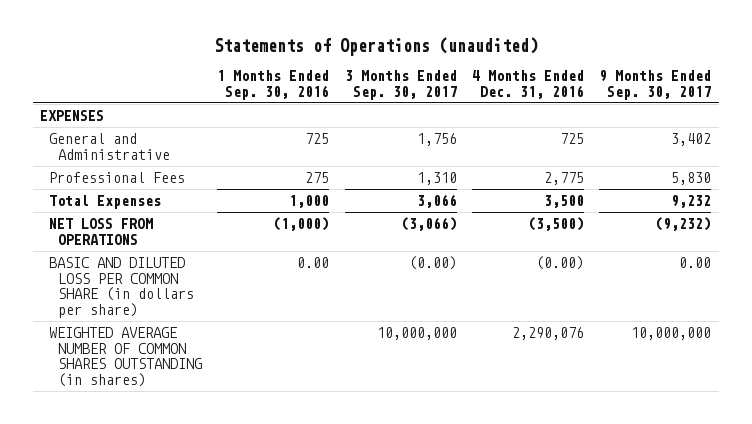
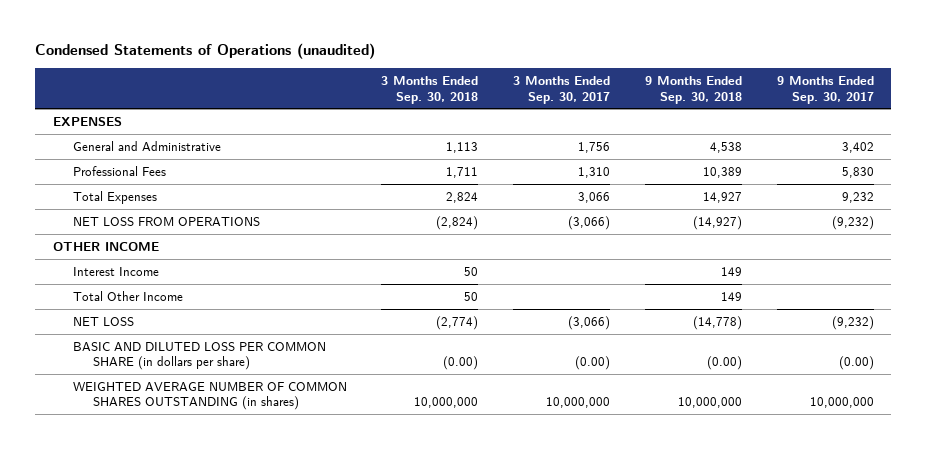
[213,36,538,56] Statements of Operations (unaudited) -> [35,43,376,60] Condensed Statements of Operations (unaudited)
[217,70,330,100] 1 Months Ended Sep. 30, 2016 -> none
[472,70,585,99] 4 Months Ended Dec. 31, 2016 -> none
none -> [381,76,479,104] 3 Months Ended Sep. 30, 2018
none -> [644,76,742,104] 9 Months Ended Sep. 30, 2018
none -> [52,241,159,251] OTHER INCOME
none -> [72,266,159,276] Interest Income
none -> [72,290,183,301] Total Other Income
none -> [72,316,134,326] NET LOSS
[679,257,712,269] 0.00 -> [838,356,874,371] (0.00)

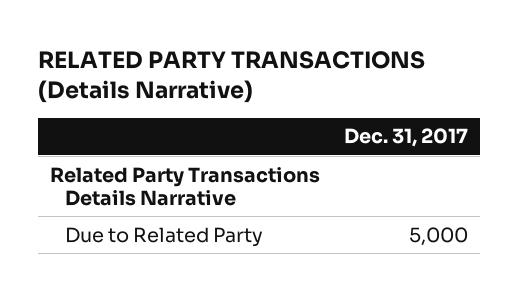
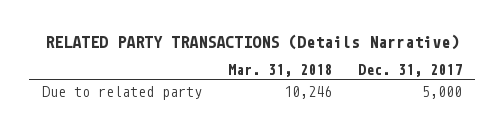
none -> [228,64,333,78] Mar. 31, 2018
[49,166,320,206] Related Party Transactions Details Narrative -> none
[64,226,263,247] Due to Related Party -> [42,85,203,100] Due to related party

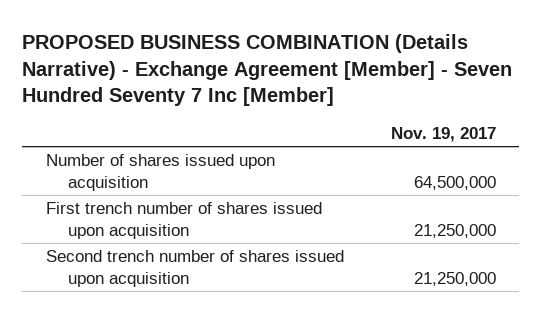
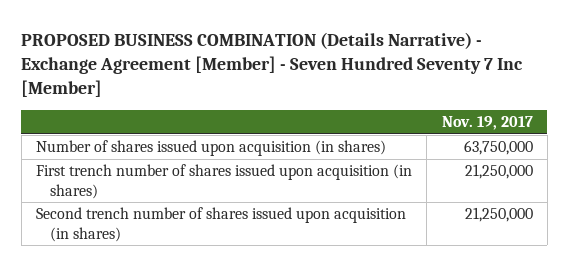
[45,154,275,191] Number of shares issued upon acquisition -> [36,140,387,157] Number of shares issued upon acquisition (in shares)
[413,175,496,190] 64,500,000 -> [463,140,533,156] 63,750,000
[45,202,322,239] First trench number of shares issued upon acquisition -> [36,164,413,199] First trench number of shares issued upon acquisition (in shares)
[45,250,344,287] Second trench number of shares issued upon acquisition -> [36,207,407,242] Second trench number of shares issued upon acquisition (in shares)

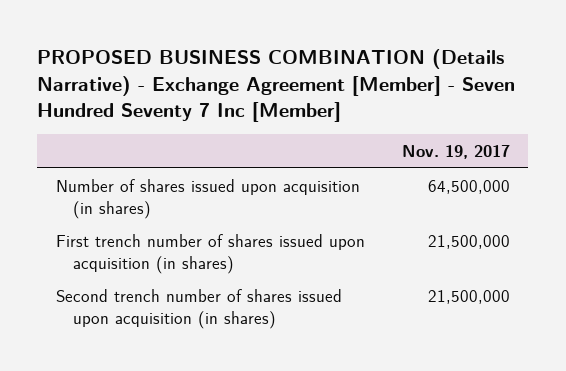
[463,140,533,156] 63,750,000 -> [427,179,510,194] 64,500,000
[464,164,533,180] 21,250,000 -> [427,234,510,249] 21,500,000
[464,207,533,223] 21,250,000 -> [427,289,510,304] 21,500,000

